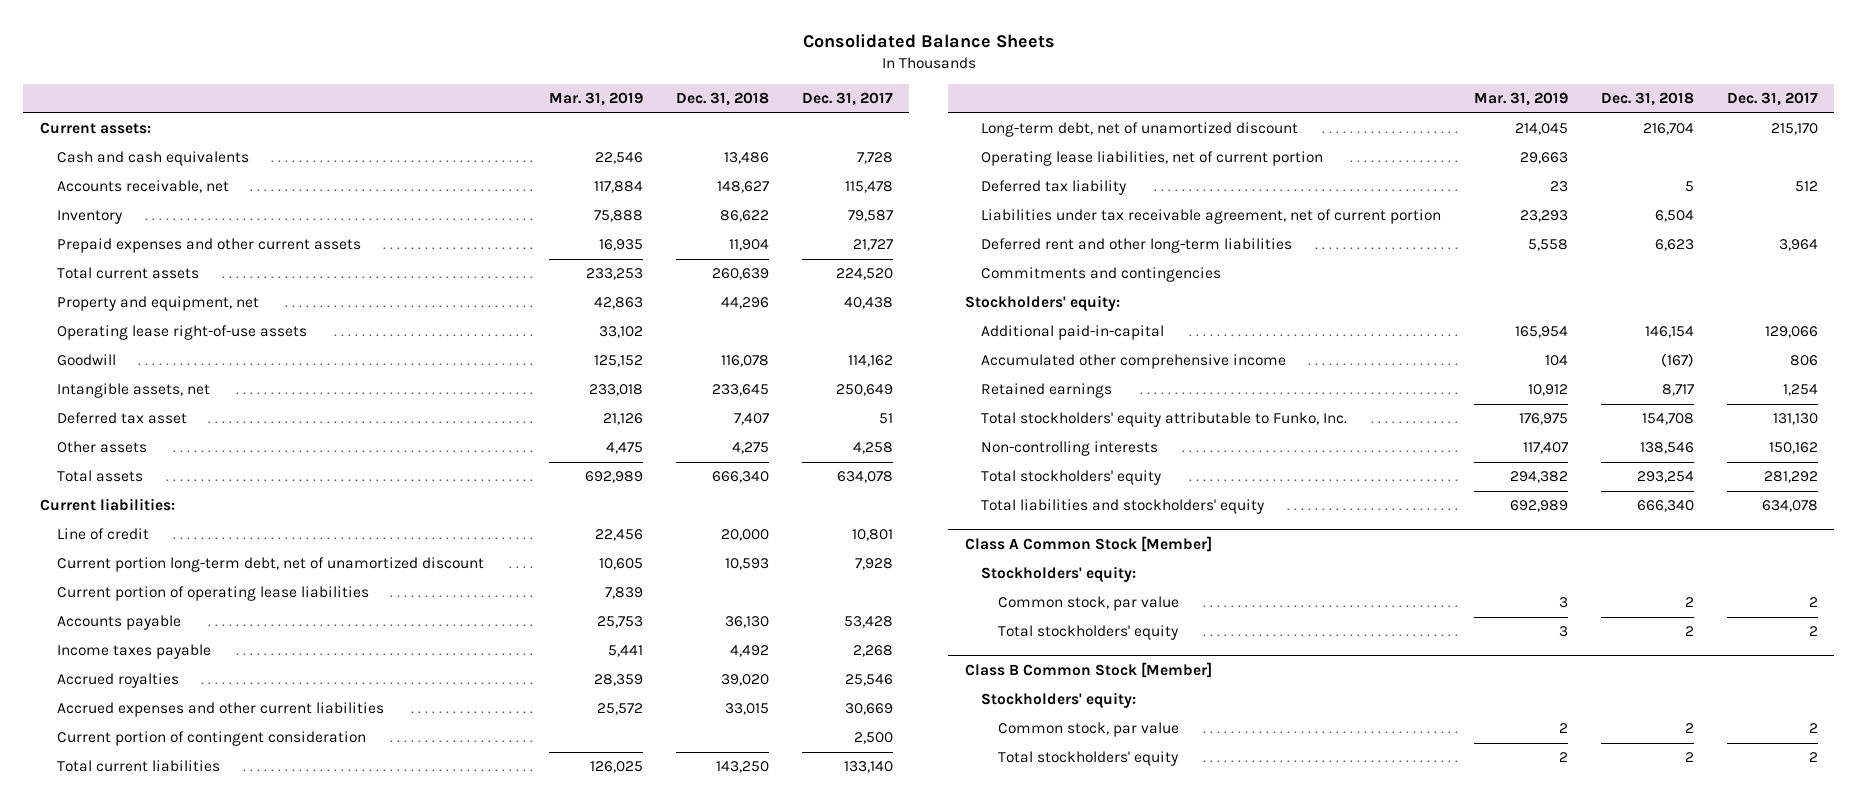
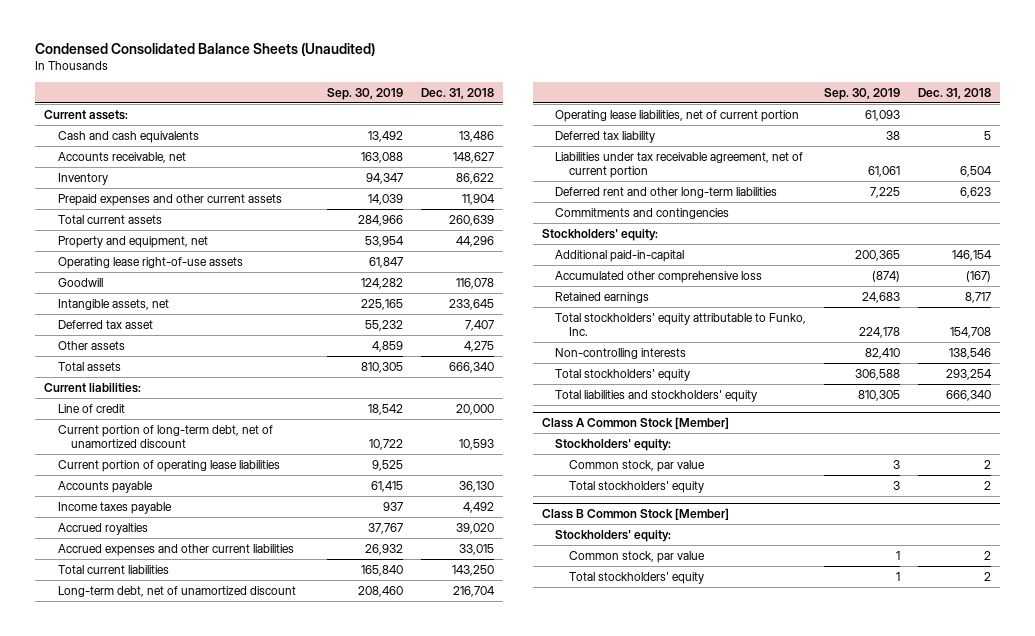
[802,34,1055,49] Consolidated Balance Sheets -> [35,42,376,56] Condensed Consolidated Balance Sheets (Unaudited)
[549,92,644,107] Mar. 31, 2019 -> none
[802,92,894,107] Dec. 31, 2017 -> none
none -> [326,87,403,100] Sep. 30, 2019
[56,557,484,573] Current portion long-term debt, net of unamortized discount -> [57,424,273,448] Current portion of long-term debt, net of unamortized discount
[56,731,366,747] Current portion of contingent consideration -> none
[981,354,1287,370] Accumulated other comprehensive income -> [555,270,763,283] Accumulated other comprehensive loss

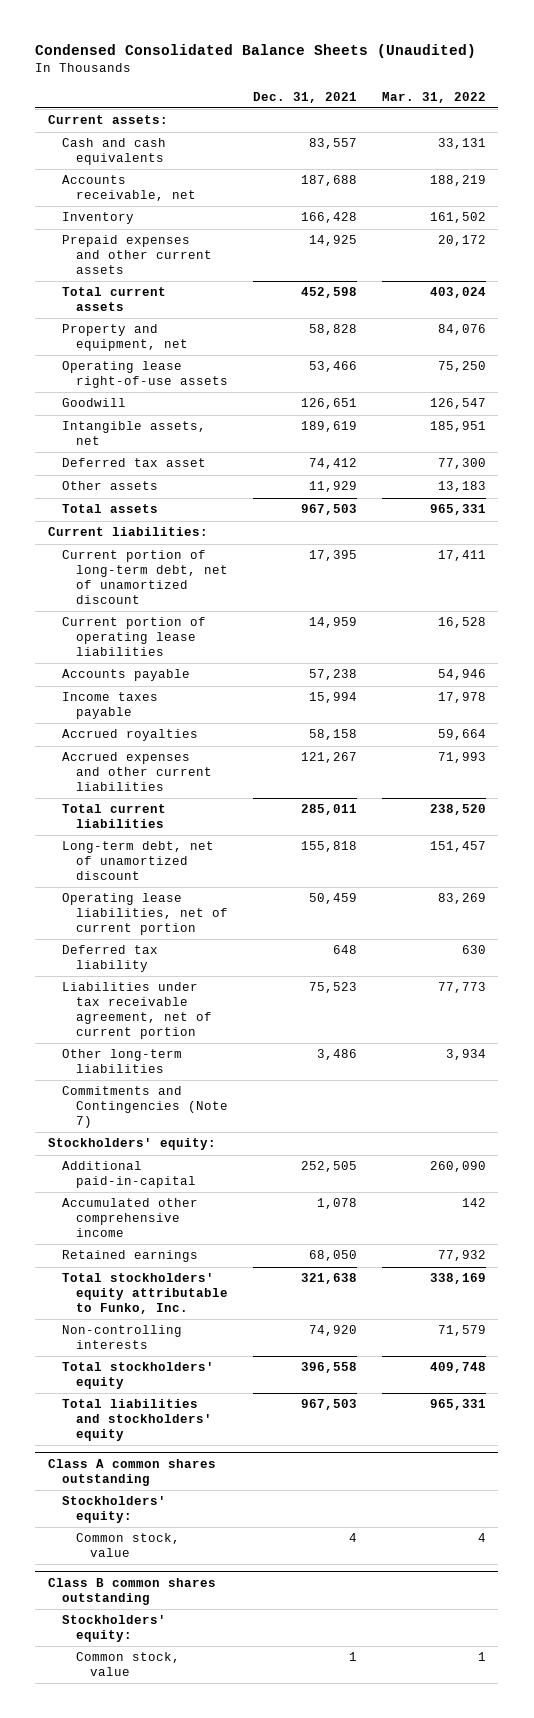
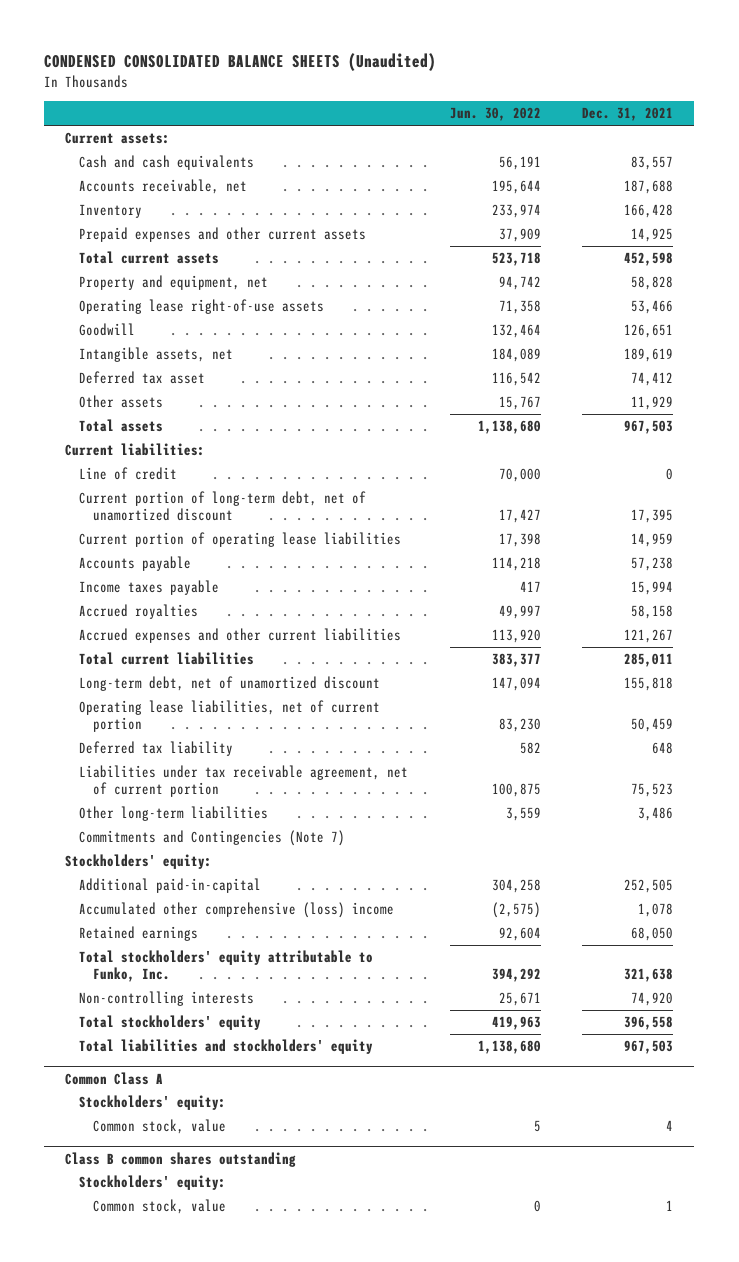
[35,44,477,59] Condensed Consolidated Balance Sheets (Unaudited) -> [44,53,437,72] CONDENSED CONSOLIDATED BALANCE SHEETS (Unaudited)
[381,91,486,103] Mar. 31, 2022 -> none
none -> [449,107,541,122] Jun. 30, 2022
none -> [79,466,178,480] Line of credit
[62,1198,199,1238] Accumulated other comprehensive income -> [79,901,395,918] Accumulated other comprehensive (loss) income
[47,1458,216,1486] Class A common shares outstanding -> [65,1071,164,1085] Common Class A

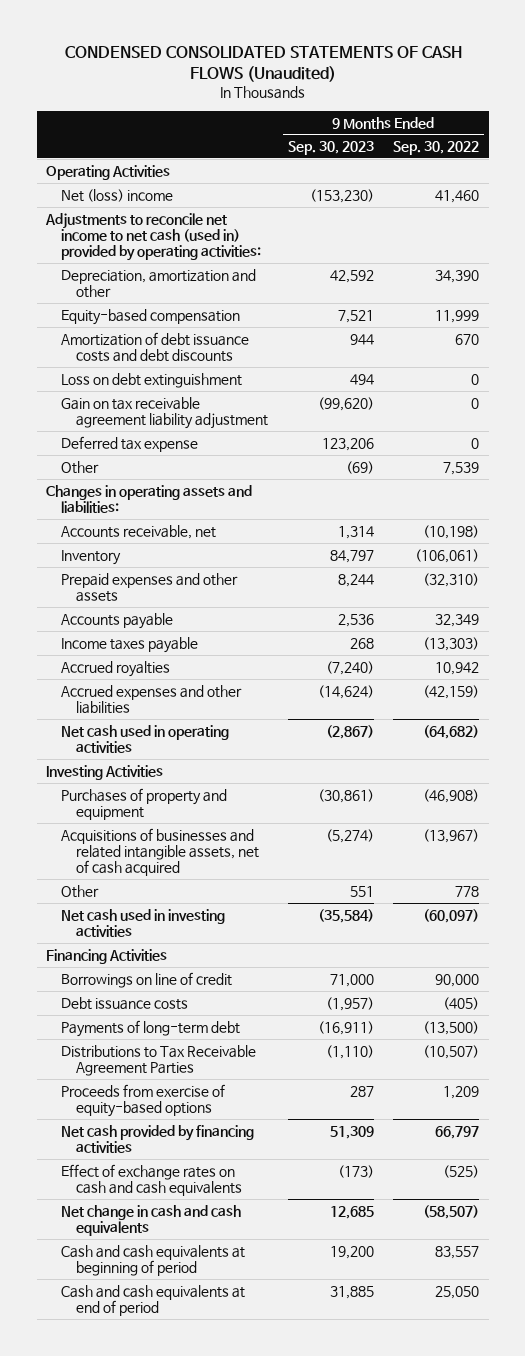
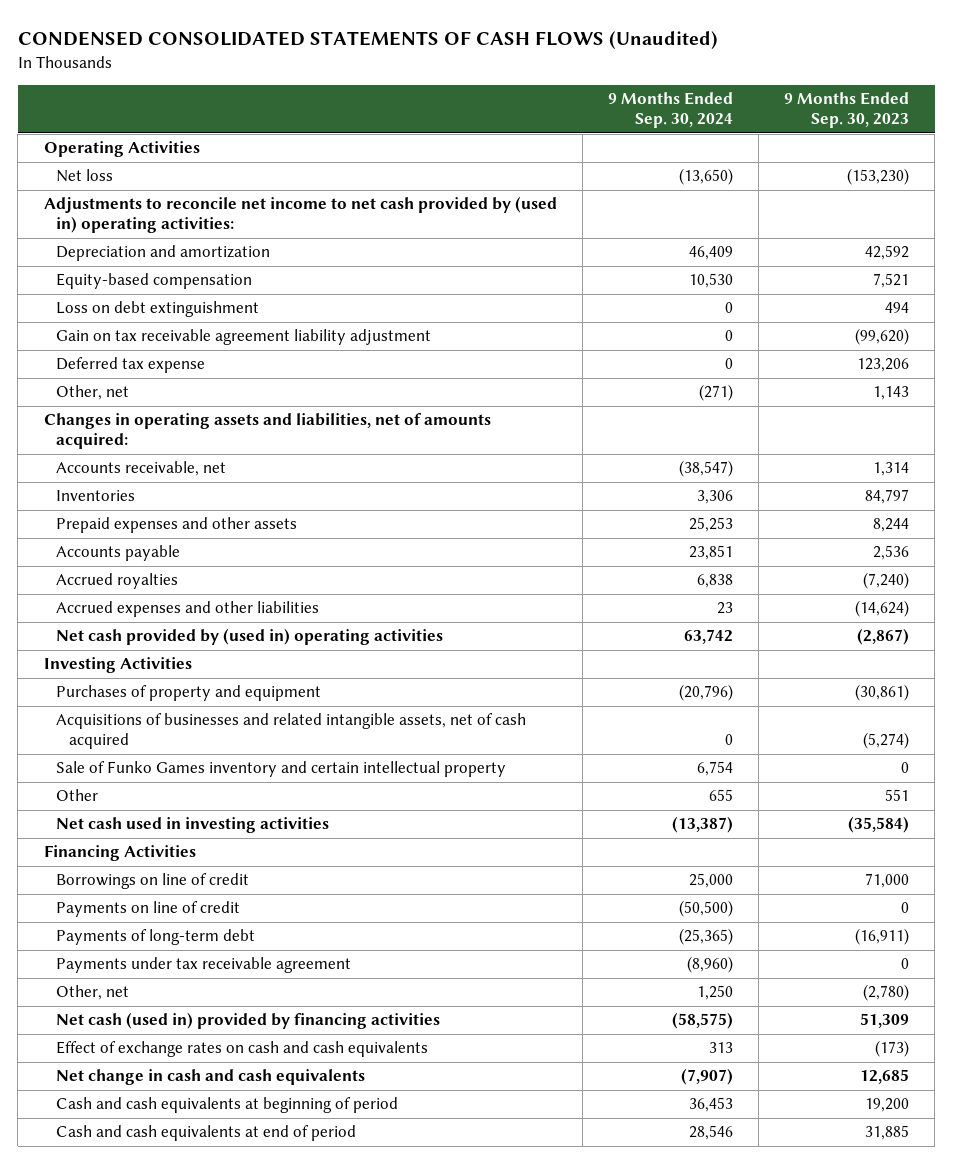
[392,141,479,156] Sep. 30, 2022 -> none
none -> [607,92,733,129] 9 Months Ended Sep. 30, 2024
[61,188,174,202] Net (loss) income -> [56,169,114,183] Net loss
[45,212,262,261] Adjustments to reconcile net income to net cash (used in) provided by operating activities: -> [43,196,557,234] Adjustments to reconcile net income to net cash provided by (used in) operating activities:
[61,268,257,298] Depreciation, amortization and other -> [56,245,271,262] Depreciation and amortization
[61,331,250,362] Amortization of debt issuance costs and debt discounts -> none
[61,460,100,474] Other -> [56,385,130,401] Other, net
[345,460,374,474] (69) -> [873,386,910,401] 1,143
[46,484,253,513] Changes in operating assets and liabilities: -> [43,413,491,450] Changes in operating assets and liabilities, net of amounts acquired:
[61,549,122,565] Inventory -> [56,490,136,502] Inventories
[61,636,199,653] Income taxes payable -> none
[61,724,230,753] Net cash used in operating activities -> [56,628,444,646] Net cash provided by (used in) operating activities
none -> [56,761,507,778] Sale of Funko Games inventory and certain intellectual property
[61,996,189,1010] Debt issuance costs -> none
none -> [56,901,241,918] Payments on line of credit
[61,1044,257,1076] Distributions to Tax Receivable Agreement Parties -> none
[61,1083,226,1117] Proceeds from exercise of equity-based options -> none
none -> [56,957,352,974] Payments under tax receivable agreement
none -> [56,985,130,1001] Other, net
[61,1124,255,1153] Net cash provided by financing activities -> [56,1012,441,1030] Net cash (used in) provided by financing activities

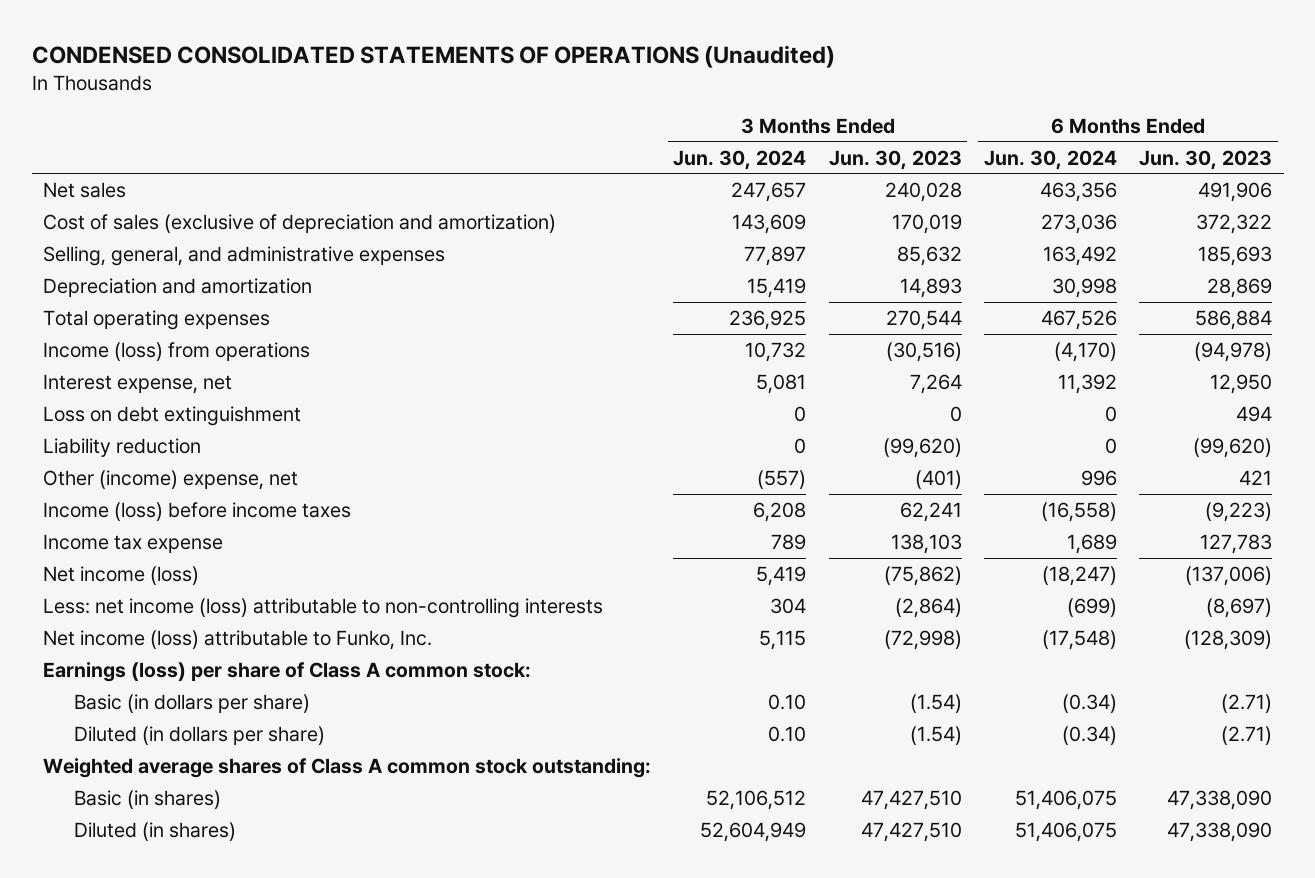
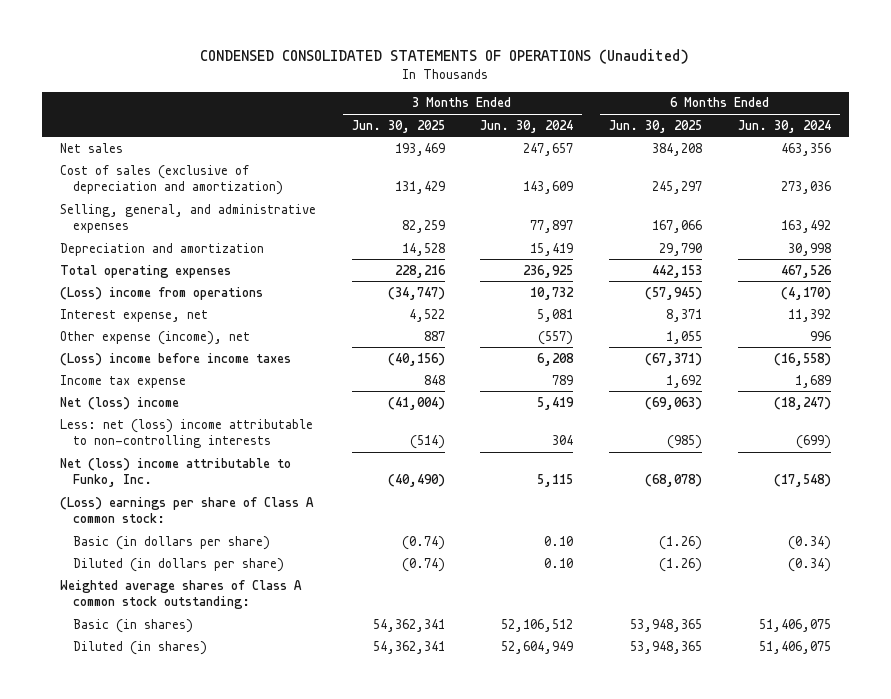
[828,149,962,170] Jun. 30, 2023 -> none
[1139,149,1273,170] Jun. 30, 2023 -> none
none -> [351,119,445,133] Jun. 30, 2025
none -> [609,119,703,133] Jun. 30, 2025
[42,341,310,361] Income (loss) from operations -> [59,286,263,300] (Loss) income from operations
[42,405,301,426] Loss on debt extinguishment -> none
[42,437,201,457] Liability reduction -> none
[42,469,298,490] Other (income) expense, net -> [59,330,250,345] Other expense (income), net
[42,501,351,521] Income (loss) before income taxes -> [59,352,291,366] (Loss) income before income taxes
[42,565,199,585] Net income (loss) -> [59,396,179,410] Net (loss) income
[42,597,603,618] Less: net income (loss) attributable to non-controlling interests -> [59,418,313,449] Less: net (loss) income attributable to non-controlling interests
[42,629,432,650] Net income (loss) attributable to Funko, Inc. -> [59,457,291,488] Net (loss) income attributable to Funko, Inc.
[42,661,531,682] Earnings (loss) per share of Class A common stock: -> [59,496,314,524] (Loss) earnings per share of Class A common stock:

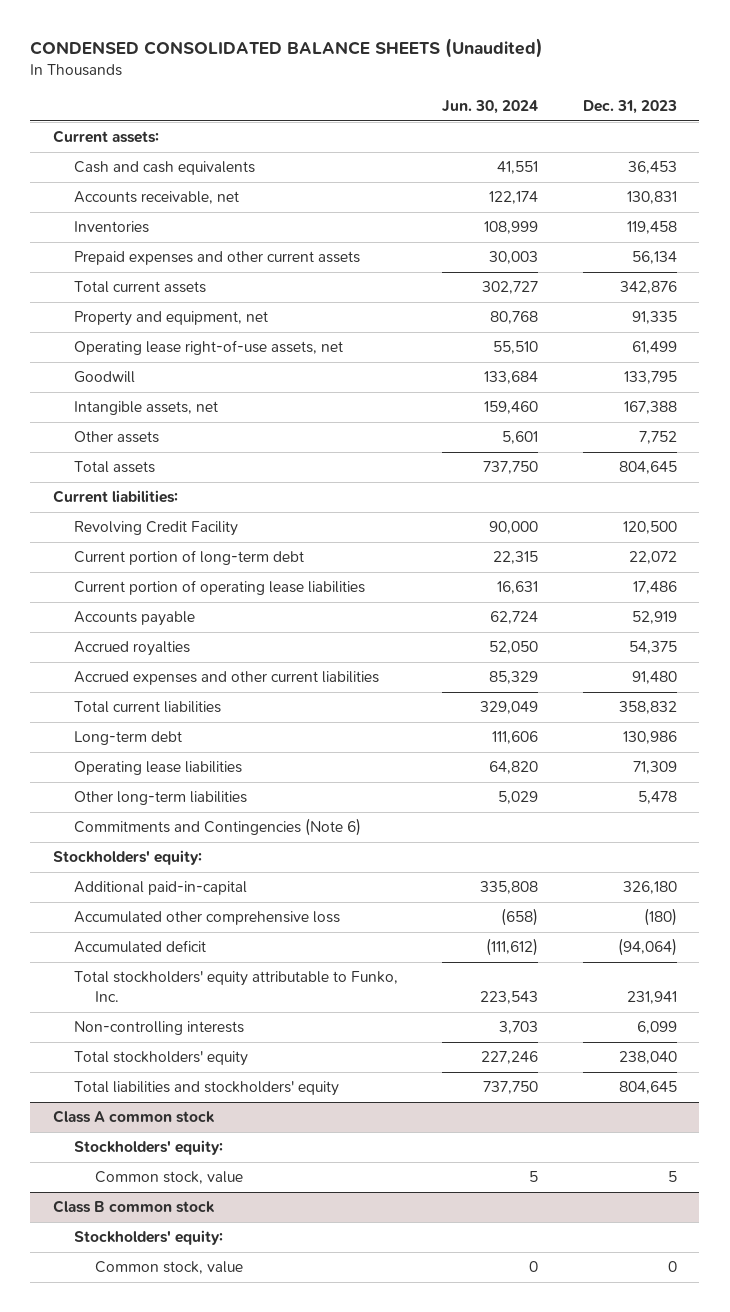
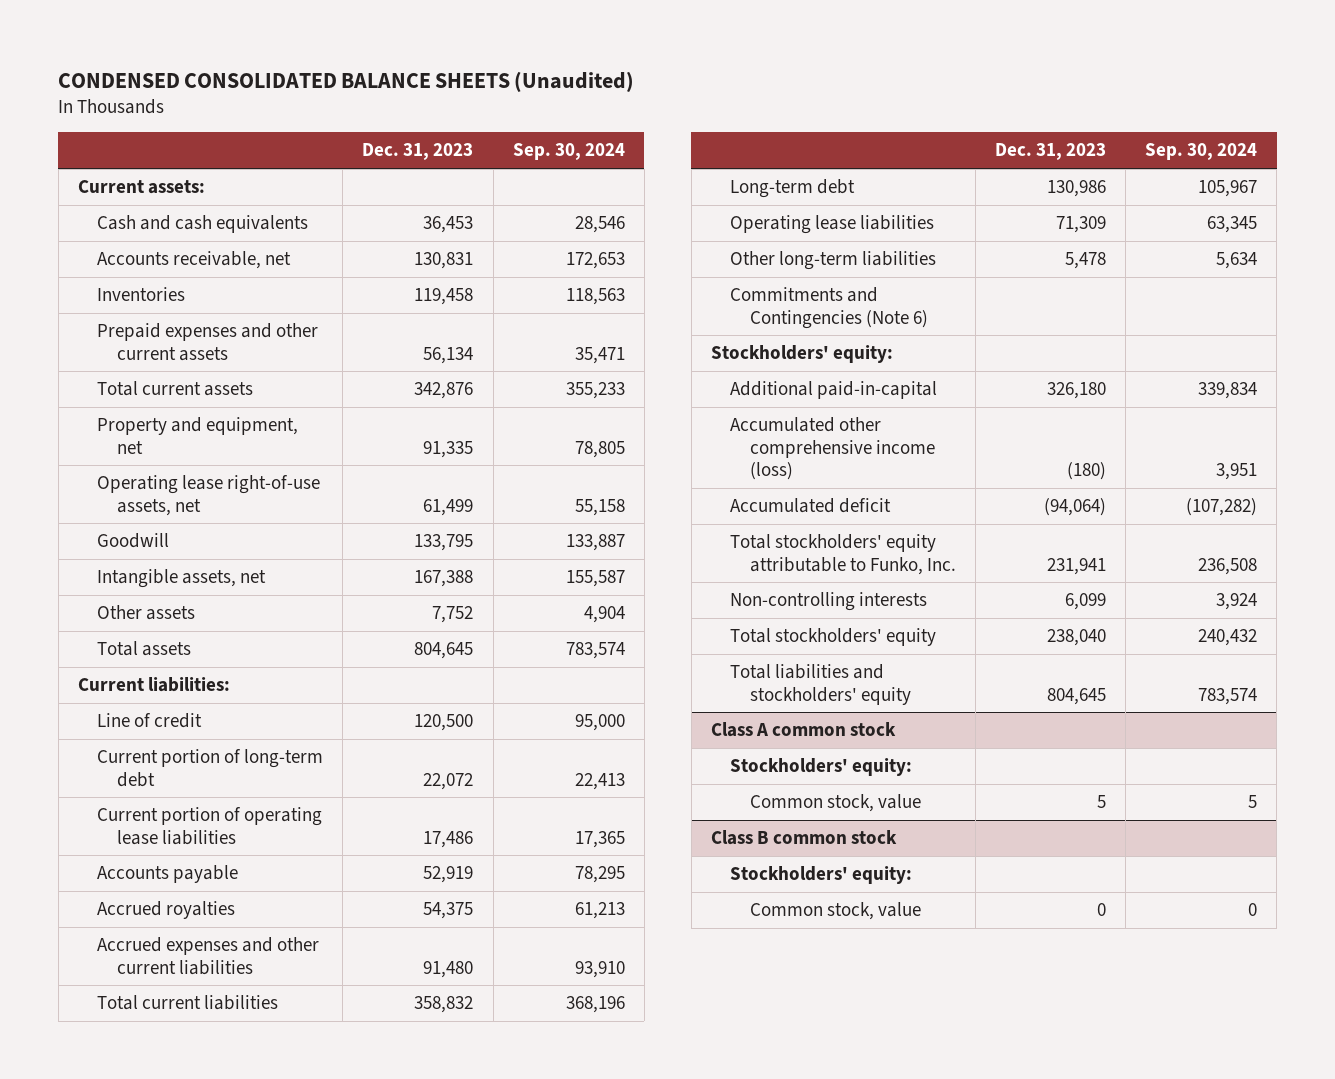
[442,99,539,114] Jun. 30, 2024 -> none
none -> [512,143,625,161] Sep. 30, 2024
[73,521,238,537] Revolving Credit Facility -> [97,713,203,729] Line of credit
[73,911,340,926] Accumulated other comprehensive loss -> [730,417,935,480] Accumulated other comprehensive income (loss)

